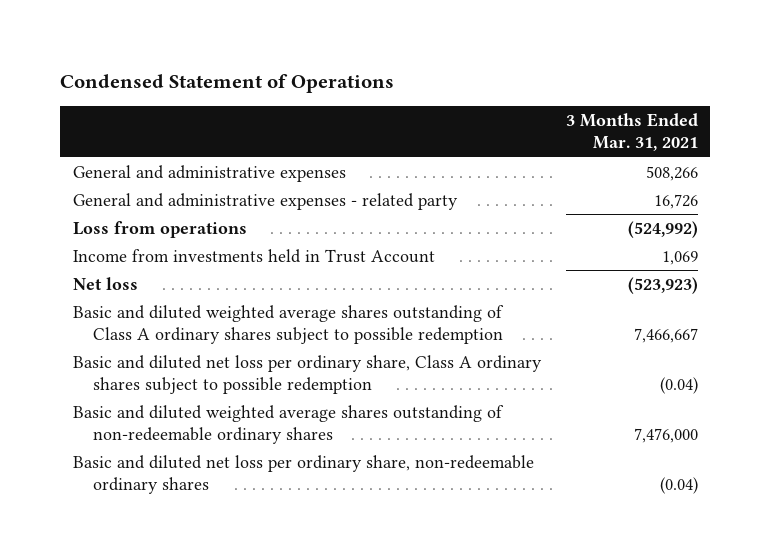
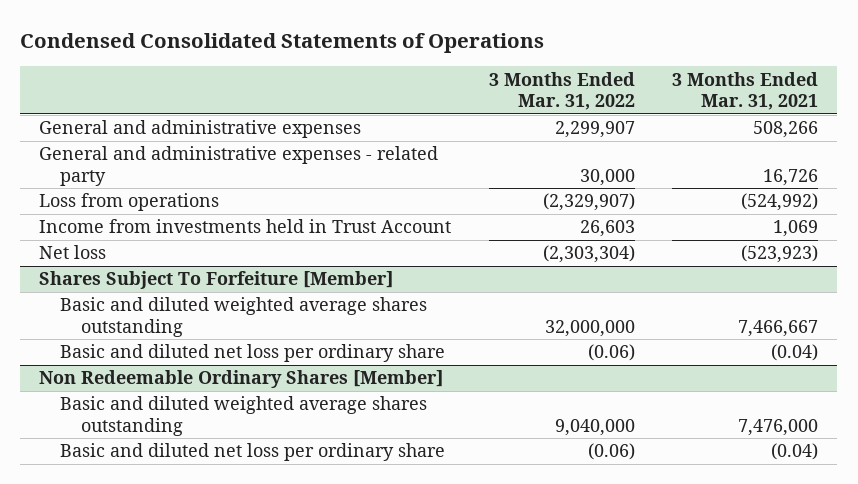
[60,74,395,94] Condensed Statement of Operations -> [20,33,545,54] Condensed Consolidated Statements of Operations
none -> [488,71,635,111] 3 Months Ended Mar. 31, 2022
none -> [39,271,394,290] Shares Subject To Forfeiture [Member]
[72,304,504,345] Basic and diluted weighted average shares outstanding of Class A ordinary shares subject to possible redemption -> [59,297,427,337] Basic and diluted weighted average shares outstanding
[72,354,542,395] Basic and diluted net loss per ordinary share, Class A ordinary shares subject to possible redemption -> [59,344,445,363] Basic and diluted net loss per ordinary share
none -> [39,370,444,389] Non Redeemable Ordinary Shares [Member]
[72,404,504,445] Basic and diluted weighted average shares outstanding of non-redeemable ordinary shares -> [59,396,427,436] Basic and diluted weighted average shares outstanding
[72,454,534,495] Basic and diluted net loss per ordinary share, non-redeemable ordinary shares -> [59,443,445,462] Basic and diluted net loss per ordinary share

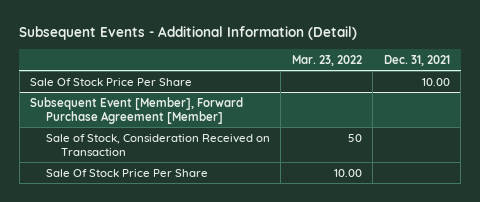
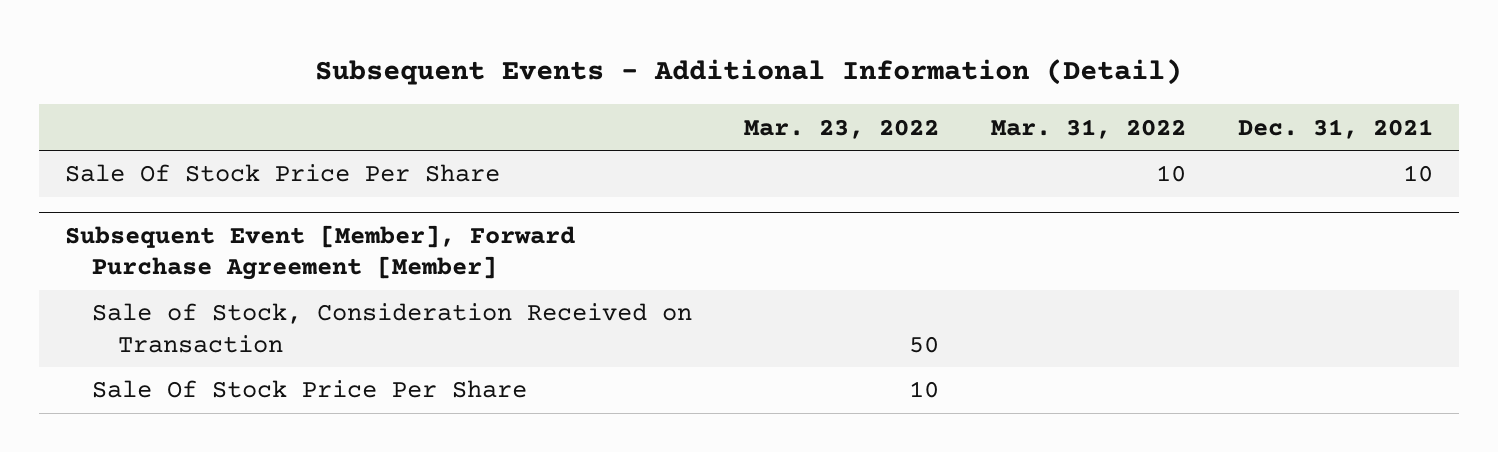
none -> [990,118,1186,139] Mar. 31, 2022
[421,77,450,86] 10.00 -> [1402,165,1433,183] 10
[333,168,362,177] 10.00 -> [908,381,939,399] 10

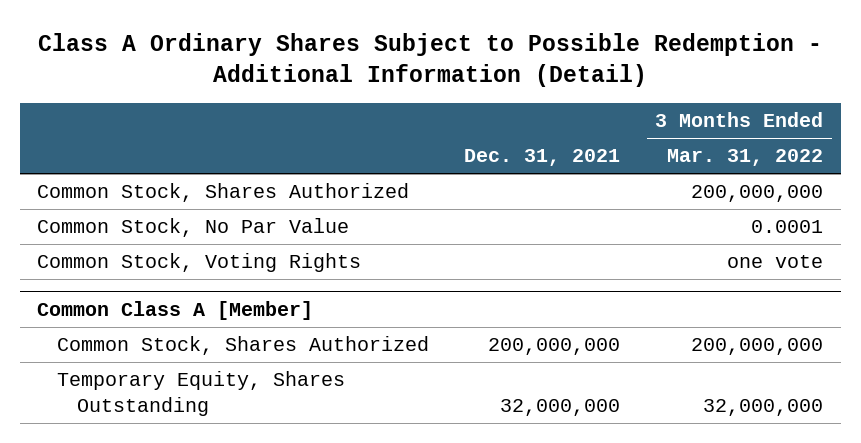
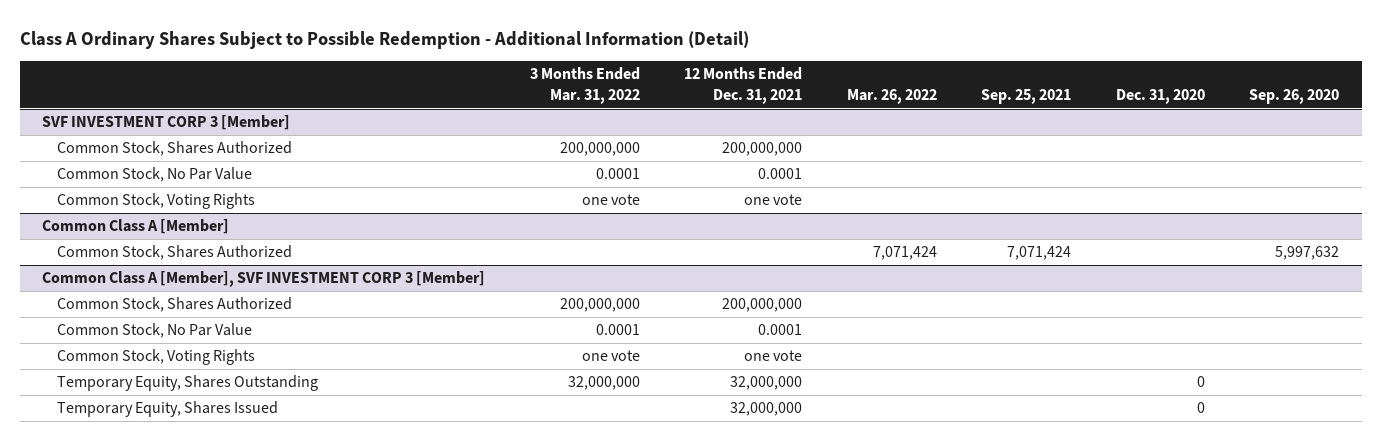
[464,149,621,167] Dec. 31, 2021 -> none
none -> [684,67,803,105] 12 Months Ended Dec. 31, 2021
none -> [846,89,937,105] Mar. 26, 2022
none -> [981,89,1072,105] Sep. 25, 2021
none -> [1115,89,1205,105] Dec. 31, 2020
none -> [1249,89,1340,105] Sep. 26, 2020
none -> [42,115,291,131] SVF INVESTMENT CORP 3 [Member]
none -> [56,245,292,261] Common Stock, Shares Authorized
none -> [42,271,486,288] Common Class A [Member], SVF INVESTMENT CORP 3 [Member]
none -> [56,323,252,339] Common Stock, No Par Value
none -> [56,349,255,366] Common Stock, Voting Rights
none -> [56,401,278,418] Temporary Equity, Shares Issued

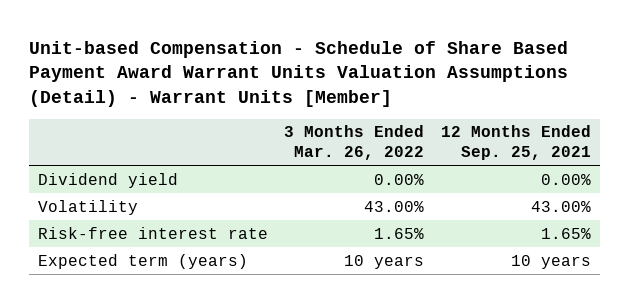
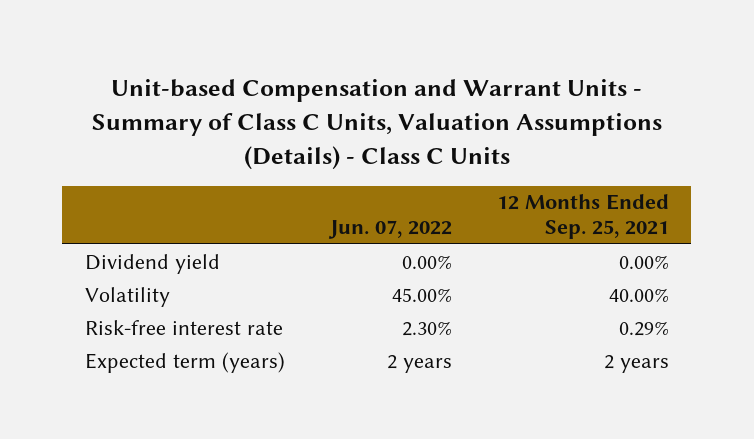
[29,40,569,107] Unit-based Compensation - Schedule of Share Based Payment Award Warrant Units Valuation Assumptions (Detail) - Warrant Units [Member] -> [91,79,662,170] Unit-based Compensation and Warrant Units - Summary of Class C Units, Valuation Assumptions (Details) - Class C Units
[284,125,425,160] 3 Months Ended Mar. 26, 2022 -> none
none -> [327,220,452,240] Jun. 07, 2022
[531,200,592,212] 43.00% -> [608,287,669,302] 40.00%
[541,227,592,239] 1.65% -> [618,320,669,336] 0.29%
[511,254,592,269] 10 years -> [603,354,669,373] 2 years

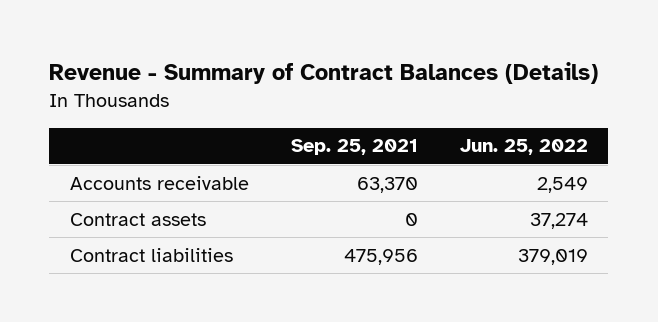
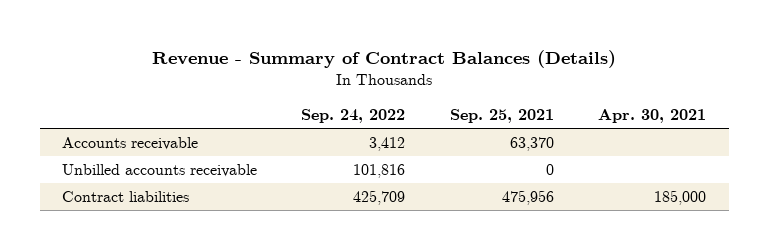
[459,139,588,156] Jun. 25, 2022 -> none
none -> [301,109,406,124] Sep. 24, 2022
none -> [598,109,707,124] Apr. 30, 2021
[70,212,207,226] Contract assets -> none
none -> [61,164,257,178] Unbilled accounts receivable

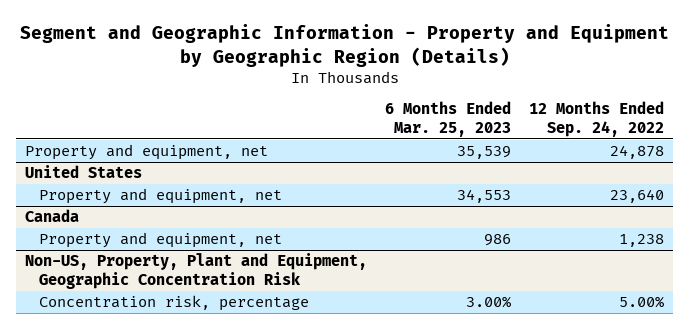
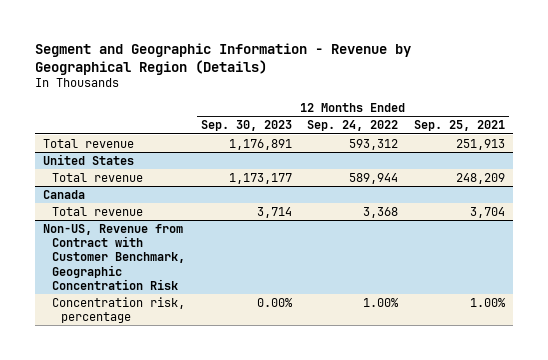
[19,24,669,67] Segment and Geographic Information - Property and Equipment by Geographic Region (Details) -> [35,42,412,75] Segment and Geographic Information - Revenue by Geographical Region (Details)
[385,101,512,137] 6 Months Ended Mar. 25, 2023 -> none
none -> [200,120,292,132] Sep. 30, 2023
none -> [414,120,506,132] Sep. 25, 2021
[24,144,268,161] Property and equipment, net -> none
none -> [43,138,135,148] Total revenue
[39,188,283,205] Property and equipment, net -> none
none -> [51,172,143,182] Total revenue
[39,232,283,249] Property and equipment, net -> none
[24,253,367,289] Non-US, Property, Plant and Equipment, Geographic Concentration Risk -> none
none -> [51,206,143,216] Total revenue
none -> [43,223,185,290] Non-US, Revenue from Contract with Customer Benchmark, Geographic Concentration Risk
[619,296,665,309] 5.00% -> [363,297,400,307] 1.00%

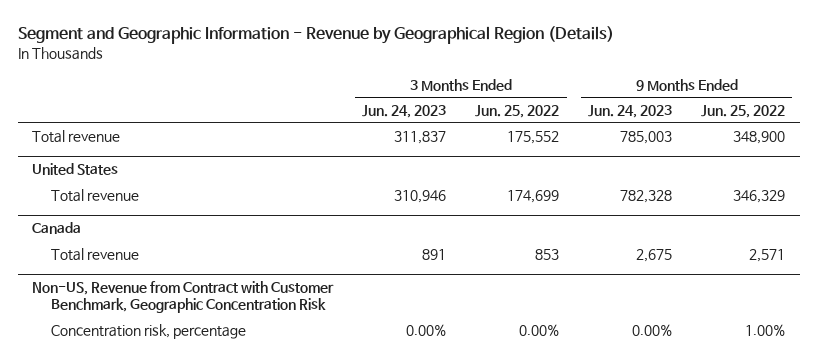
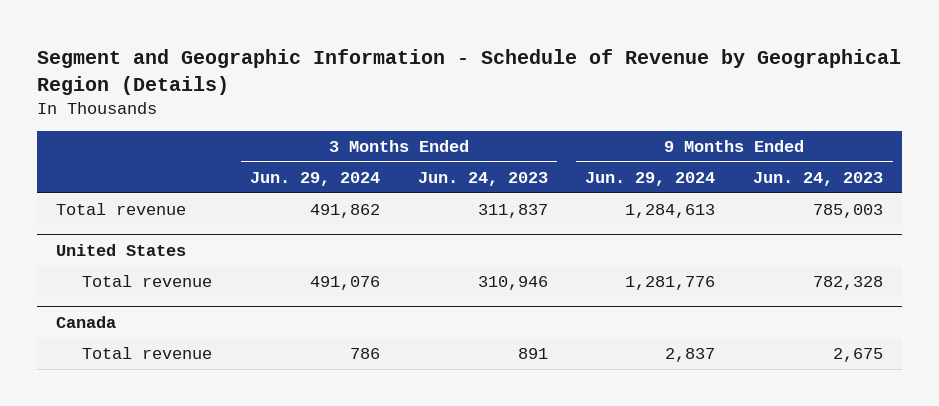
[17,26,614,45] Segment and Geographic Information - Revenue by Geographical Region (Details) -> [37,48,902,95] Segment and Geographic Information - Schedule of Revenue by Geographical Region (Details)
[475,104,560,118] Jun. 25, 2022 -> none
[701,104,786,118] Jun. 25, 2022 -> none
none -> [250,172,381,187] Jun. 29, 2024
none -> [585,172,716,187] Jun. 29, 2024
[32,281,335,314] Non-US, Revenue from Contract with Customer Benchmark, Geographic Concentration Risk -> none
[51,323,247,339] Concentration risk, percentage -> none

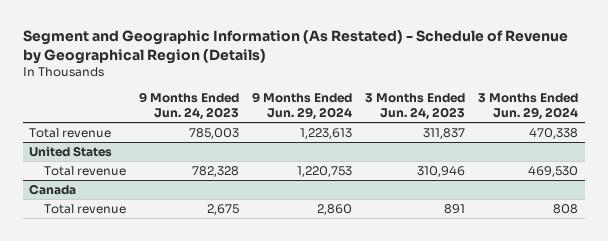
[37,48,902,95] Segment and Geographic Information - Schedule of Revenue by Geographical Region (Details) -> [22,30,568,64] Segment and Geographic Information (As Restated) - Schedule of Revenue by Geographical Region (Details)
[310,204,381,219] 491,862 -> [529,127,579,139] 470,338
[625,204,716,219] 1,284,613 -> [300,127,353,139] 1,223,613
[310,276,381,291] 491,076 -> [528,165,579,177] 469,530
[625,276,716,291] 1,281,776 -> [297,165,353,177] 1,220,753
[350,348,381,360] 786 -> [553,203,579,214] 808
[665,348,716,363] 2,837 -> [317,203,353,215] 2,860

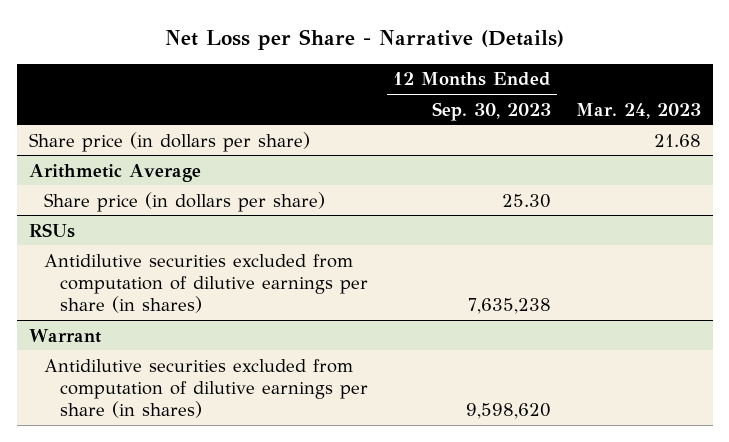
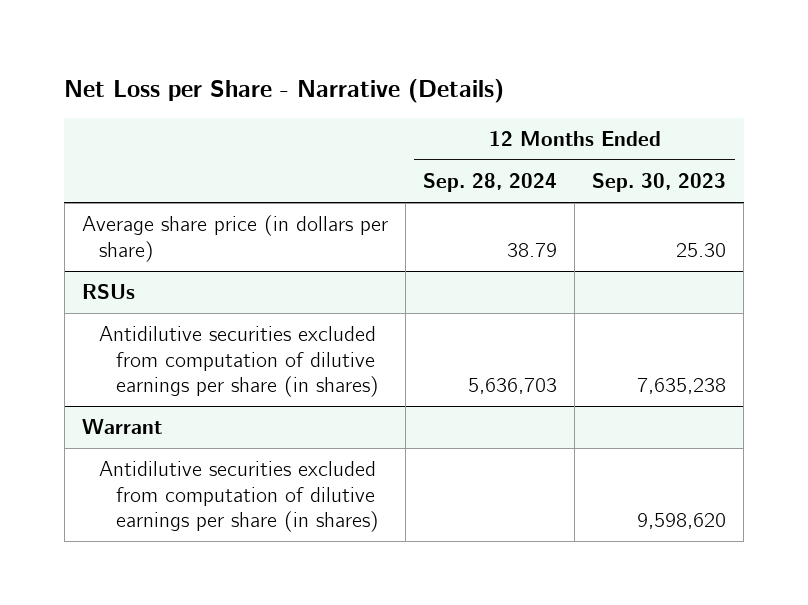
[575,102,701,119] Mar. 24, 2023 -> none
none -> [422,173,557,193] Sep. 28, 2024
[28,131,310,152] Share price (in dollars per share) -> none
[28,163,201,182] Arithmetic Average -> none
[44,191,326,212] Share price (in dollars per share) -> [81,215,388,262] Average share price (in dollars per share)

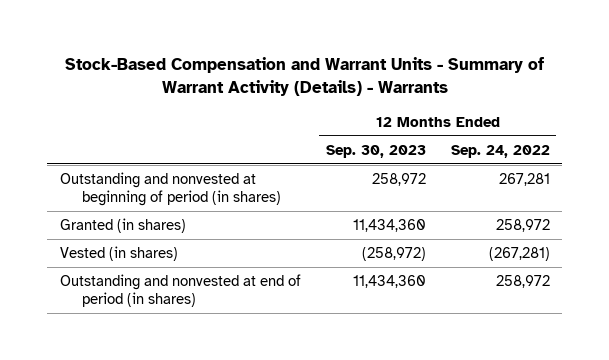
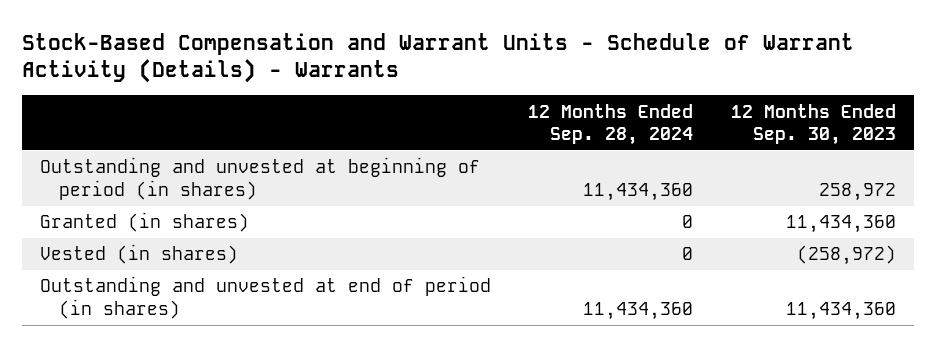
[64,57,544,96] Stock-Based Compensation and Warrant Units - Summary of Warrant Activity (Details) - Warrants -> [21,32,854,84] Stock-Based Compensation and Warrant Units - Schedule of Warrant Activity (Details) - Warrants
[450,144,550,158] Sep. 24, 2022 -> none
none -> [528,103,694,146] 12 Months Ended Sep. 28, 2024
[59,172,281,207] Outstanding and nonvested at beginning of period (in shares) -> [40,157,481,200] Outstanding and unvested at beginning of period (in shares)
[59,274,301,308] Outstanding and nonvested at end of period (in shares) -> [40,276,492,319] Outstanding and unvested at end of period (in shares)

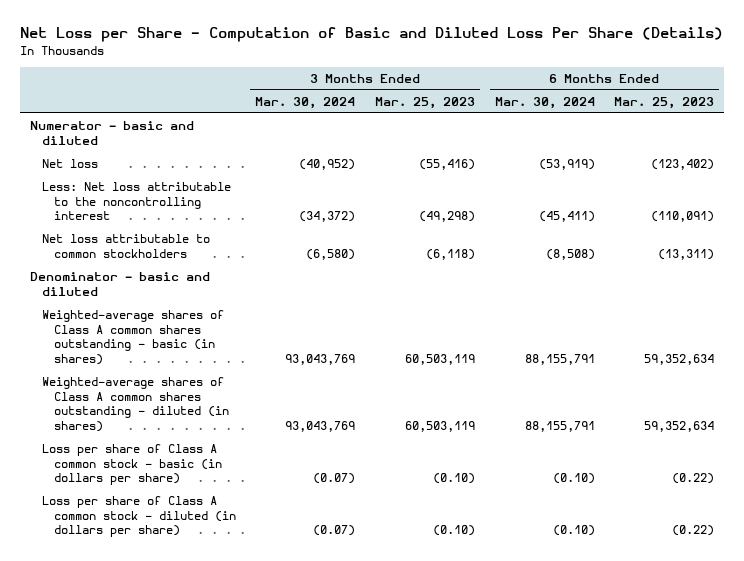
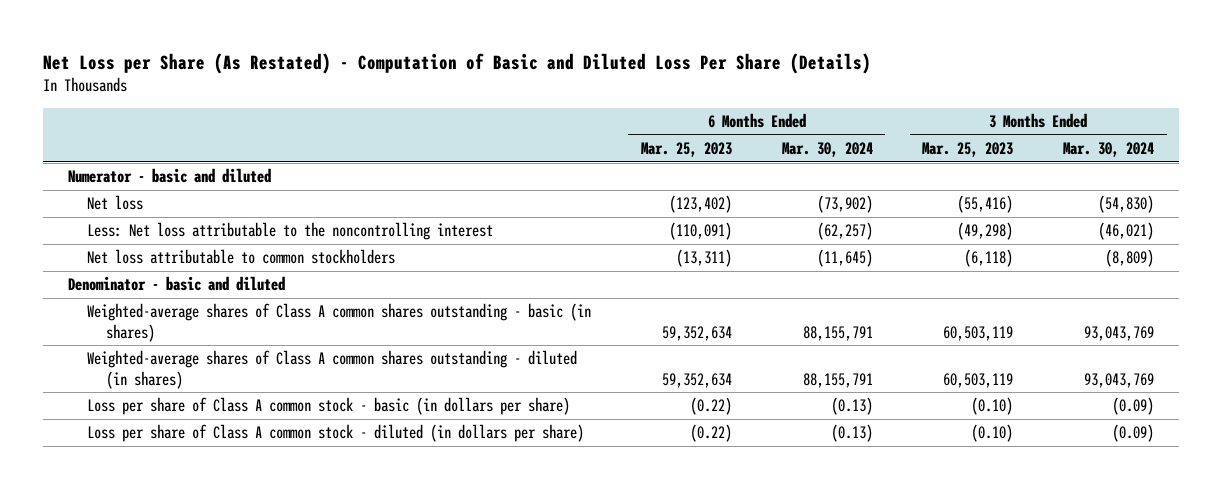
[19,27,723,43] Net Loss per Share - Computation of Basic and Diluted Loss Per Share (Details) -> [42,52,871,74] Net Loss per Share (As Restated) - Computation of Basic and Diluted Loss Per Share (Details)
[299,159,356,171] (40,952) -> [1098,195,1155,214] (54,830)
[538,159,595,171] (53,919) -> [816,195,873,214] (73,902)
[299,211,356,223] (34,372) -> [1098,222,1155,241] (46,021)
[538,211,595,223] (45,411) -> [816,222,873,241] (62,257)
[306,248,356,260] (6,580) -> [1105,249,1155,268] (8,809)
[545,248,595,260] (8,508) -> [816,249,873,268] (11,645)
[313,473,356,485] (0.07) -> [1112,397,1155,416] (0.09)
[552,473,595,485] (0.10) -> [830,397,873,416] (0.13)
[313,525,356,537] (0.07) -> [1112,424,1155,443] (0.09)
[552,525,595,537] (0.10) -> [830,424,873,443] (0.13)

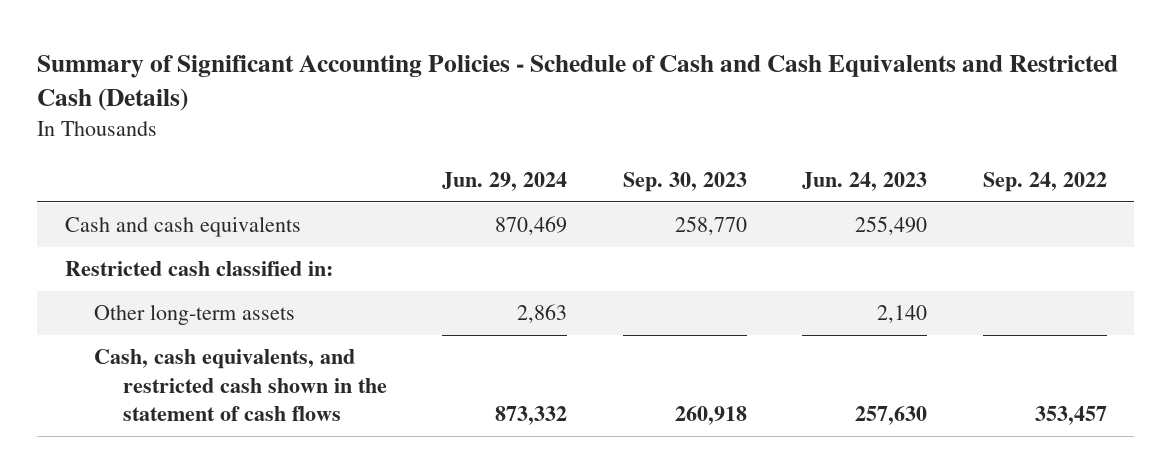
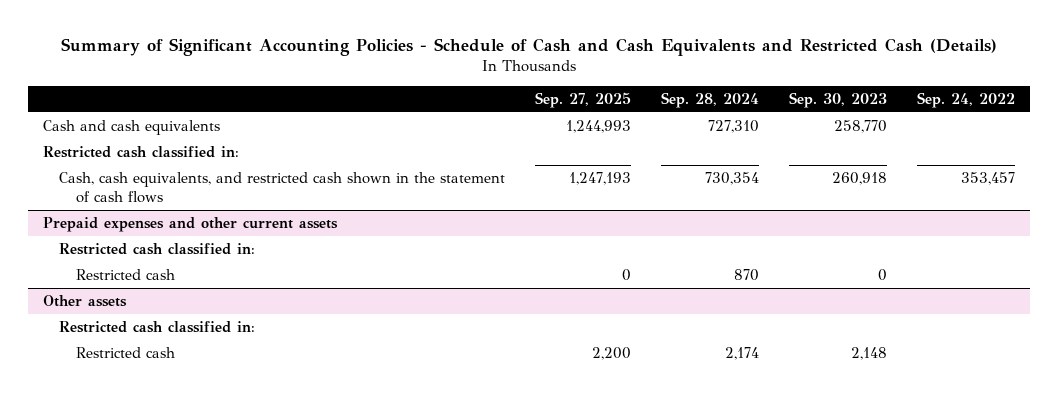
[442,172,568,192] Jun. 29, 2024 -> none
[802,172,928,192] Jun. 24, 2023 -> none
none -> [535,91,632,108] Sep. 27, 2025
none -> [661,91,760,108] Sep. 28, 2024
[93,304,295,326] Other long-term assets -> none
none -> [42,217,338,233] Prepaid expenses and other current assets
none -> [59,243,256,256] Restricted cash classified in:
none -> [75,269,175,281] Restricted cash
none -> [42,295,127,308] Other assets
none -> [59,321,256,334] Restricted cash classified in:
none -> [75,347,175,359] Restricted cash

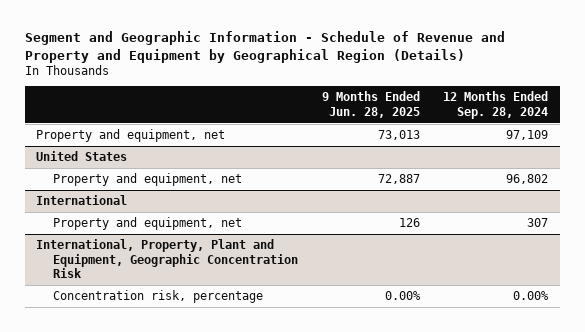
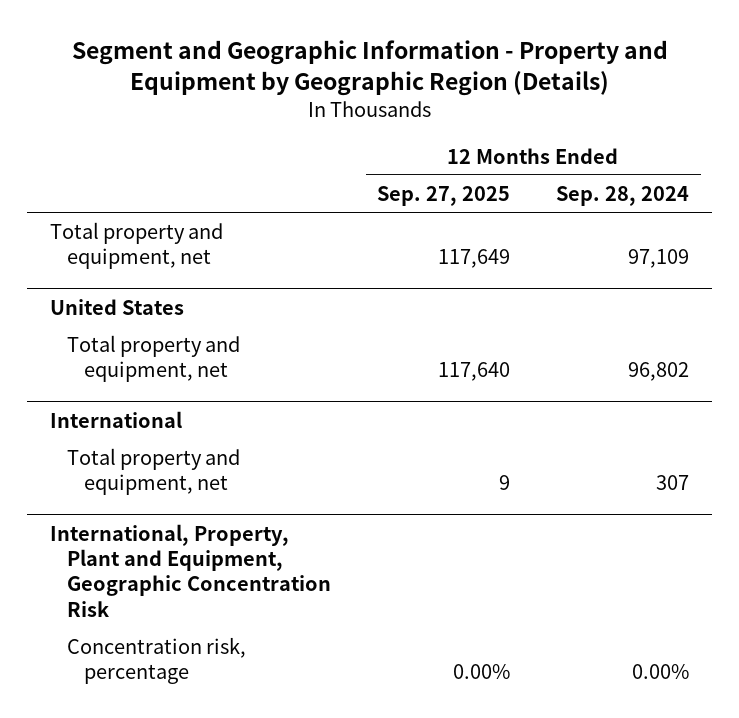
[24,31,505,63] Segment and Geographic Information - Schedule of Revenue and Property and Equipment by Geographical Region (Details) -> [71,39,668,97] Segment and Geographic Information - Property and Equipment by Geographic Region (Details)
[321,91,420,118] 9 Months Ended Jun. 28, 2025 -> none
none -> [377,186,511,207] Sep. 27, 2025
[36,129,226,143] Property and equipment, net -> [50,222,224,270] Total property and equipment, net
[53,173,243,187] Property and equipment, net -> [67,335,241,383] Total property and equipment, net
[53,217,243,231] Property and equipment, net -> [67,448,241,496] Total property and equipment, net

